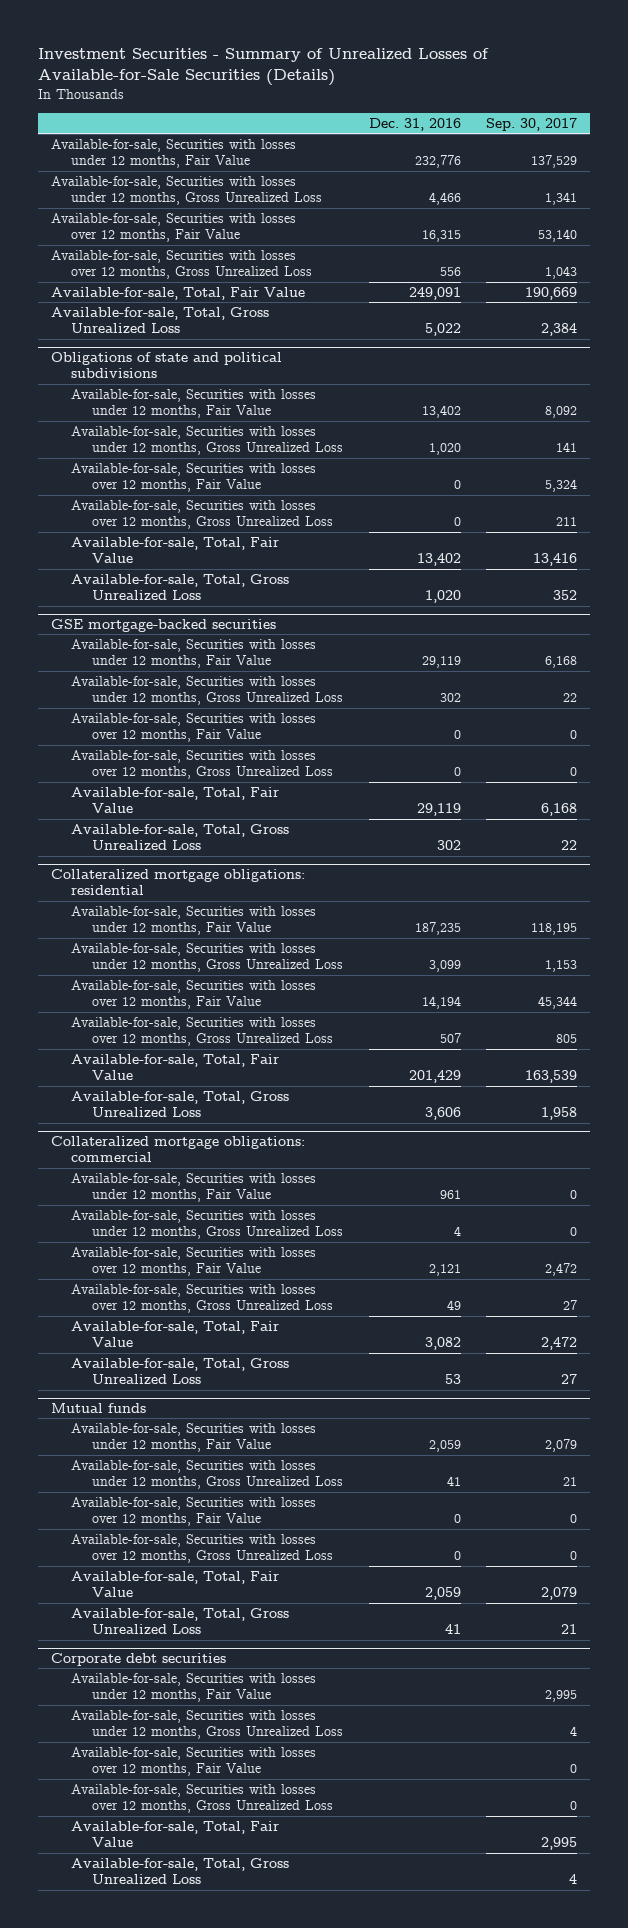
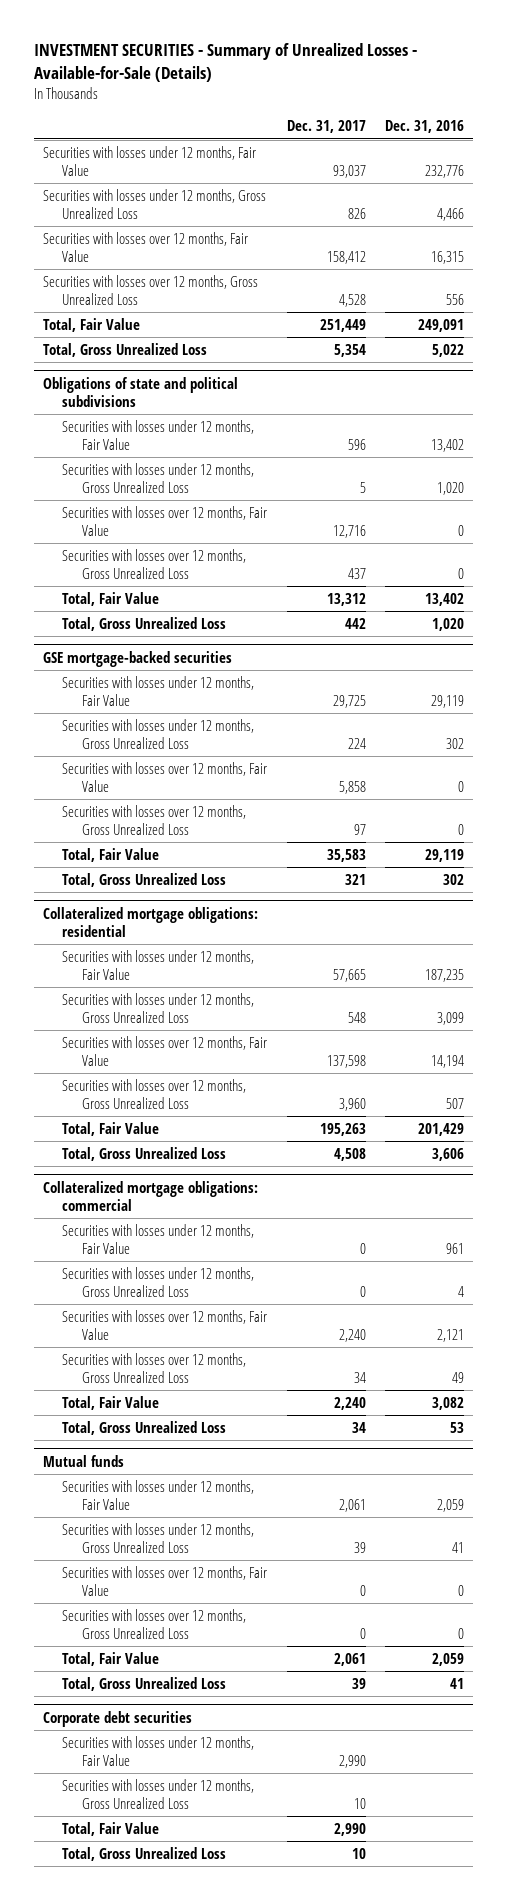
[37,48,489,87] Investment Securities - Summary of Unrealized Losses of Available-for-Sale Securities (Details) -> [33,43,417,82] INVESTMENT SECURITIES - Summary of Unrealized Losses - Available-for-Sale (Details)
[486,117,578,131] Sep. 30, 2017 -> none
none -> [286,120,366,134] Dec. 31, 2017
[50,138,296,169] Available-for-sale, Securities with losses under 12 months, Fair Value -> [43,145,257,176] Securities with losses under 12 months, Fair Value
[50,175,323,206] Available-for-sale, Securities with losses under 12 months, Gross Unrealized Loss -> [43,188,267,219] Securities with losses under 12 months, Gross Unrealized Loss
[50,212,296,243] Available-for-sale, Securities with losses over 12 months, Fair Value -> [43,231,249,262] Securities with losses over 12 months, Fair Value
[50,249,313,280] Available-for-sale, Securities with losses over 12 months, Gross Unrealized Loss -> [43,274,259,305] Securities with losses over 12 months, Gross Unrealized Loss
[50,286,305,300] Available-for-sale, Total, Fair Value -> [43,317,141,332] Total, Fair Value
[50,306,269,334] Available-for-sale, Total, Gross Unrealized Loss -> [43,342,208,357] Total, Gross Unrealized Loss
[71,388,317,419] Available-for-sale, Securities with losses under 12 months, Fair Value -> [62,419,255,450] Securities with losses under 12 months, Fair Value
[71,425,344,456] Available-for-sale, Securities with losses under 12 months, Gross Unrealized Loss -> [62,462,255,493] Securities with losses under 12 months, Gross Unrealized Loss
[71,462,317,493] Available-for-sale, Securities with losses over 12 months, Fair Value -> [62,505,268,536] Securities with losses over 12 months, Fair Value
[71,499,334,530] Available-for-sale, Securities with losses over 12 months, Gross Unrealized Loss -> [62,548,247,579] Securities with losses over 12 months, Gross Unrealized Loss
[71,536,280,564] Available-for-sale, Total, Fair Value -> [62,591,160,606] Total, Fair Value
[71,573,290,601] Available-for-sale, Total, Gross Unrealized Loss -> [62,616,227,631] Total, Gross Unrealized Loss
[71,638,317,669] Available-for-sale, Securities with losses under 12 months, Fair Value -> [62,675,255,706] Securities with losses under 12 months, Fair Value
[71,675,344,706] Available-for-sale, Securities with losses under 12 months, Gross Unrealized Loss -> [62,718,255,749] Securities with losses under 12 months, Gross Unrealized Loss
[71,712,317,743] Available-for-sale, Securities with losses over 12 months, Fair Value -> [62,761,268,792] Securities with losses over 12 months, Fair Value
[71,749,334,780] Available-for-sale, Securities with losses over 12 months, Gross Unrealized Loss -> [62,804,247,835] Securities with losses over 12 months, Gross Unrealized Loss
[71,786,280,814] Available-for-sale, Total, Fair Value -> [62,847,160,862] Total, Fair Value
[71,823,290,851] Available-for-sale, Total, Gross Unrealized Loss -> [62,872,227,887] Total, Gross Unrealized Loss
[71,905,317,936] Available-for-sale, Securities with losses under 12 months, Fair Value -> [62,949,255,980] Securities with losses under 12 months, Fair Value
[71,942,344,973] Available-for-sale, Securities with losses under 12 months, Gross Unrealized Loss -> [62,992,255,1023] Securities with losses under 12 months, Gross Unrealized Loss
[71,979,317,1010] Available-for-sale, Securities with losses over 12 months, Fair Value -> [62,1035,268,1066] Securities with losses over 12 months, Fair Value
[71,1016,334,1047] Available-for-sale, Securities with losses over 12 months, Gross Unrealized Loss -> [62,1078,247,1109] Securities with losses over 12 months, Gross Unrealized Loss
[71,1053,280,1081] Available-for-sale, Total, Fair Value -> [62,1121,160,1136] Total, Fair Value
[71,1090,290,1118] Available-for-sale, Total, Gross Unrealized Loss -> [62,1146,227,1161] Total, Gross Unrealized Loss
[71,1172,317,1203] Available-for-sale, Securities with losses under 12 months, Fair Value -> [62,1223,255,1254] Securities with losses under 12 months, Fair Value
[71,1209,344,1240] Available-for-sale, Securities with losses under 12 months, Gross Unrealized Loss -> [62,1266,255,1297] Securities with losses under 12 months, Gross Unrealized Loss
[71,1246,317,1277] Available-for-sale, Securities with losses over 12 months, Fair Value -> [62,1309,268,1340] Securities with losses over 12 months, Fair Value
[71,1283,334,1314] Available-for-sale, Securities with losses over 12 months, Gross Unrealized Loss -> [62,1352,247,1383] Securities with losses over 12 months, Gross Unrealized Loss
[71,1320,280,1348] Available-for-sale, Total, Fair Value -> [62,1395,160,1410] Total, Fair Value
[71,1357,290,1385] Available-for-sale, Total, Gross Unrealized Loss -> [62,1420,227,1435] Total, Gross Unrealized Loss
[71,1422,317,1453] Available-for-sale, Securities with losses under 12 months, Fair Value -> [62,1479,255,1510] Securities with losses under 12 months, Fair Value
[71,1459,344,1490] Available-for-sale, Securities with losses under 12 months, Gross Unrealized Loss -> [62,1522,255,1553] Securities with losses under 12 months, Gross Unrealized Loss
[71,1496,317,1527] Available-for-sale, Securities with losses over 12 months, Fair Value -> [62,1565,268,1596] Securities with losses over 12 months, Fair Value
[71,1533,334,1564] Available-for-sale, Securities with losses over 12 months, Gross Unrealized Loss -> [62,1608,247,1639] Securities with losses over 12 months, Gross Unrealized Loss
[71,1570,280,1598] Available-for-sale, Total, Fair Value -> [62,1651,160,1666] Total, Fair Value
[71,1607,290,1635] Available-for-sale, Total, Gross Unrealized Loss -> [62,1676,227,1691] Total, Gross Unrealized Loss
[71,1746,317,1777] Available-for-sale, Securities with losses over 12 months, Fair Value -> none
[71,1783,334,1814] Available-for-sale, Securities with losses over 12 months, Gross Unrealized Loss -> none
[71,1672,317,1703] Available-for-sale, Securities with losses under 12 months, Fair Value -> [62,1735,255,1766] Securities with losses under 12 months, Fair Value
[71,1709,344,1740] Available-for-sale, Securities with losses under 12 months, Gross Unrealized Loss -> [62,1778,255,1809] Securities with losses under 12 months, Gross Unrealized Loss
[71,1820,280,1848] Available-for-sale, Total, Fair Value -> [62,1821,160,1836] Total, Fair Value
[71,1857,290,1885] Available-for-sale, Total, Gross Unrealized Loss -> [62,1846,227,1861] Total, Gross Unrealized Loss

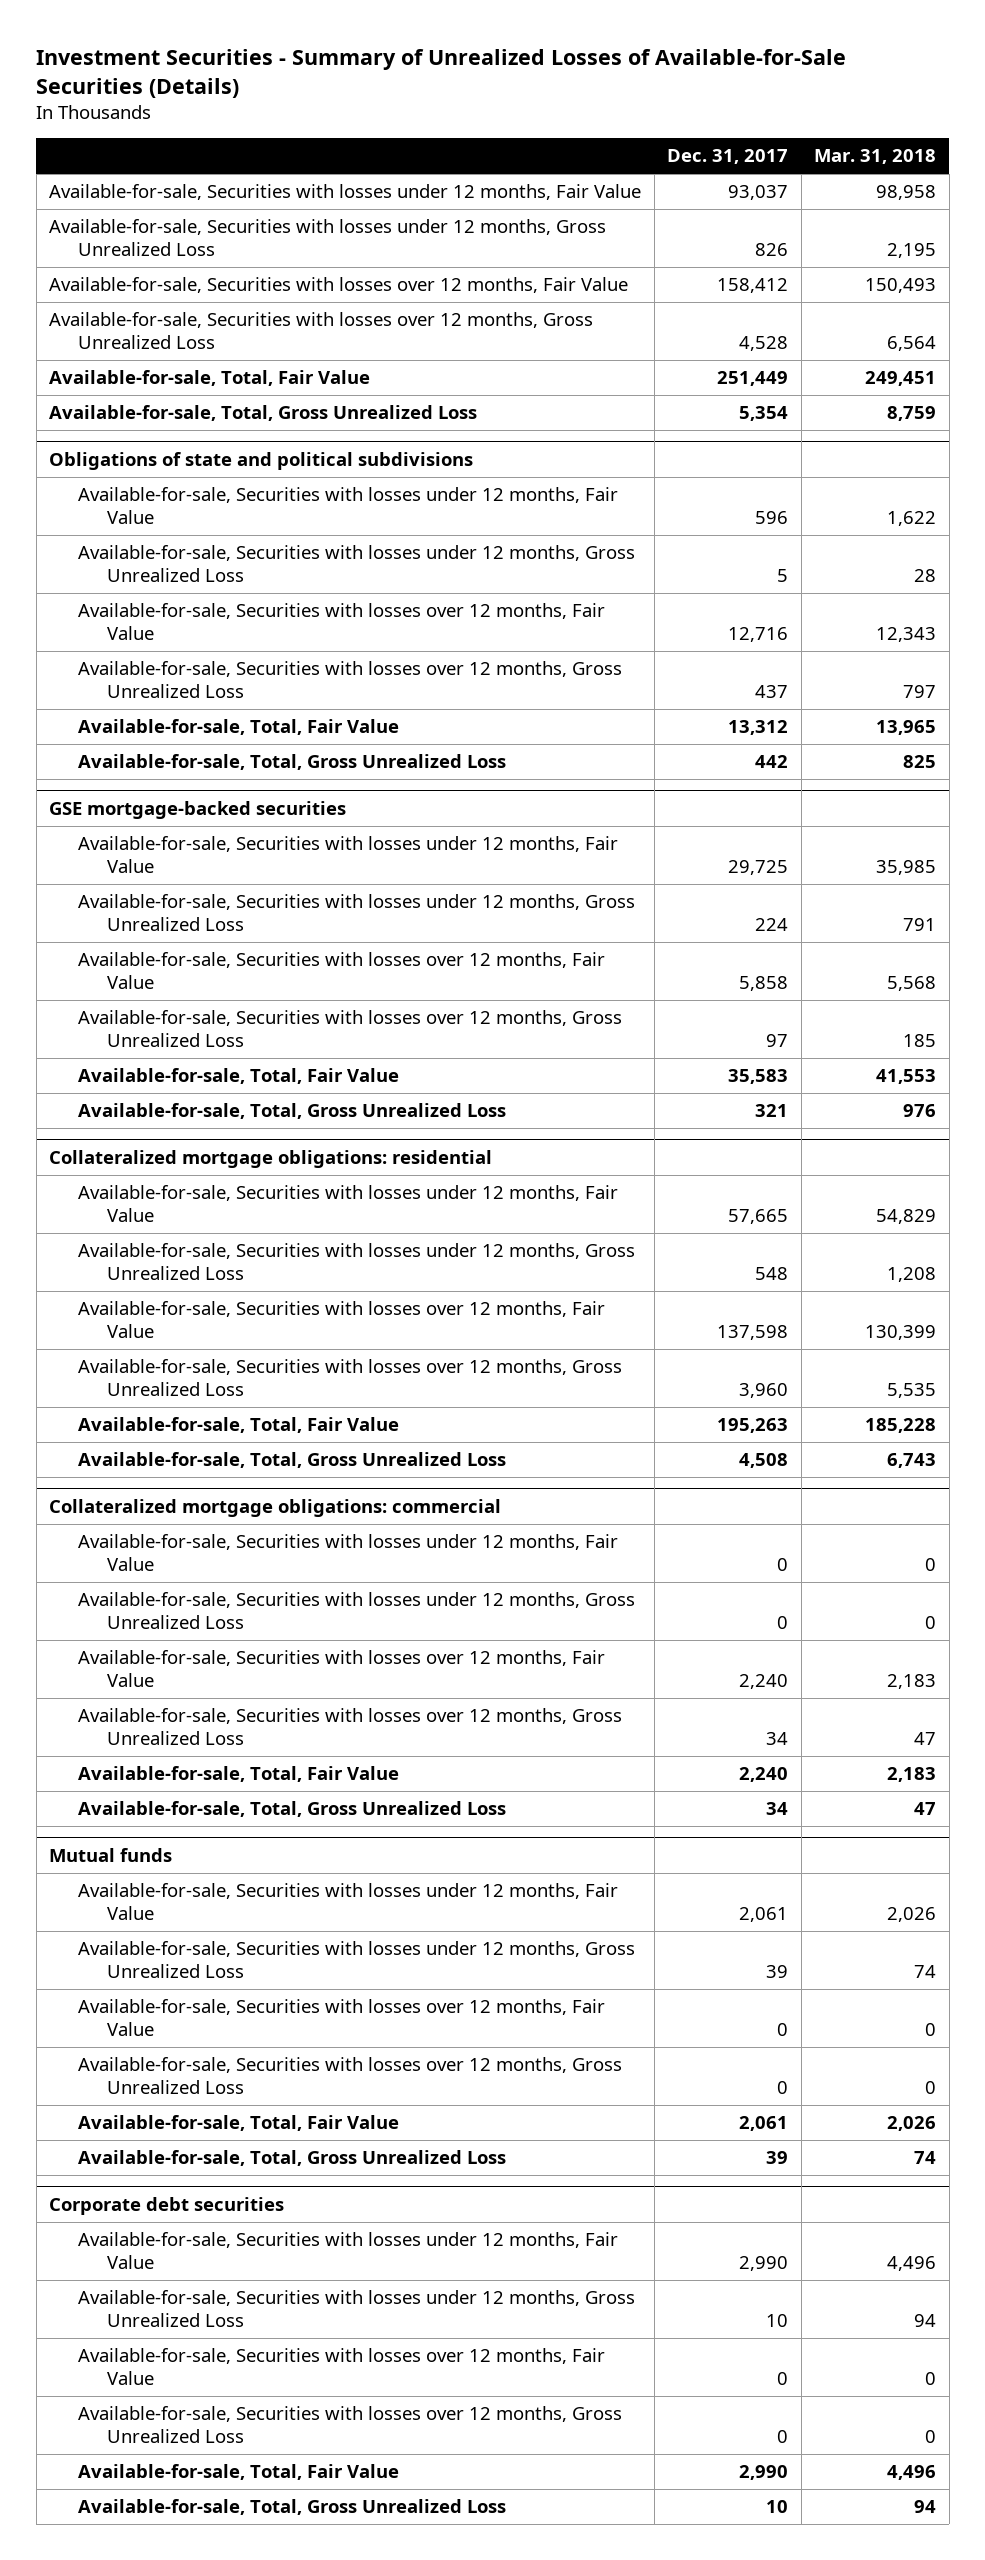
[33,43,417,82] INVESTMENT SECURITIES - Summary of Unrealized Losses - Available-for-Sale (Details) -> [36,49,847,99] Investment Securities - Summary of Unrealized Losses of Available-for-Sale Securities (Details)
[384,120,464,134] Dec. 31, 2016 -> none
none -> [814,149,937,165] Mar. 31, 2018
[43,145,257,176] Securities with losses under 12 months, Fair Value -> [49,184,642,201] Available-for-sale, Securities with losses under 12 months, Fair Value
[43,188,267,219] Securities with losses under 12 months, Gross Unrealized Loss -> [49,219,607,256] Available-for-sale, Securities with losses under 12 months, Gross Unrealized Loss
[43,231,249,262] Securities with losses over 12 months, Fair Value -> [49,277,629,294] Available-for-sale, Securities with losses over 12 months, Fair Value
[43,274,259,305] Securities with losses over 12 months, Gross Unrealized Loss -> [49,312,594,349] Available-for-sale, Securities with losses over 12 months, Gross Unrealized Loss
[43,317,141,332] Total, Fair Value -> [49,370,371,387] Available-for-sale, Total, Fair Value
[43,342,208,357] Total, Gross Unrealized Loss -> [49,405,478,422] Available-for-sale, Total, Gross Unrealized Loss
[62,419,255,450] Securities with losses under 12 months, Fair Value -> [77,487,618,524] Available-for-sale, Securities with losses under 12 months, Fair Value
[62,462,255,493] Securities with losses under 12 months, Gross Unrealized Loss -> [77,545,635,582] Available-for-sale, Securities with losses under 12 months, Gross Unrealized Loss
[62,505,268,536] Securities with losses over 12 months, Fair Value -> [77,603,605,640] Available-for-sale, Securities with losses over 12 months, Fair Value
[62,548,247,579] Securities with losses over 12 months, Gross Unrealized Loss -> [77,661,622,698] Available-for-sale, Securities with losses over 12 months, Gross Unrealized Loss
[62,591,160,606] Total, Fair Value -> [77,719,399,736] Available-for-sale, Total, Fair Value
[62,616,227,631] Total, Gross Unrealized Loss -> [77,754,506,771] Available-for-sale, Total, Gross Unrealized Loss
[62,675,255,706] Securities with losses under 12 months, Fair Value -> [77,836,618,873] Available-for-sale, Securities with losses under 12 months, Fair Value
[62,718,255,749] Securities with losses under 12 months, Gross Unrealized Loss -> [77,894,635,931] Available-for-sale, Securities with losses under 12 months, Gross Unrealized Loss
[62,761,268,792] Securities with losses over 12 months, Fair Value -> [77,952,605,989] Available-for-sale, Securities with losses over 12 months, Fair Value
[62,804,247,835] Securities with losses over 12 months, Gross Unrealized Loss -> [77,1010,622,1047] Available-for-sale, Securities with losses over 12 months, Gross Unrealized Loss
[62,847,160,862] Total, Fair Value -> [77,1068,399,1085] Available-for-sale, Total, Fair Value
[62,872,227,887] Total, Gross Unrealized Loss -> [77,1103,506,1120] Available-for-sale, Total, Gross Unrealized Loss
[62,949,255,980] Securities with losses under 12 months, Fair Value -> [77,1185,618,1222] Available-for-sale, Securities with losses under 12 months, Fair Value
[62,992,255,1023] Securities with losses under 12 months, Gross Unrealized Loss -> [77,1243,635,1280] Available-for-sale, Securities with losses under 12 months, Gross Unrealized Loss
[62,1035,268,1066] Securities with losses over 12 months, Fair Value -> [77,1301,605,1338] Available-for-sale, Securities with losses over 12 months, Fair Value
[62,1078,247,1109] Securities with losses over 12 months, Gross Unrealized Loss -> [77,1359,622,1396] Available-for-sale, Securities with losses over 12 months, Gross Unrealized Loss
[62,1121,160,1136] Total, Fair Value -> [77,1417,399,1434] Available-for-sale, Total, Fair Value
[62,1146,227,1161] Total, Gross Unrealized Loss -> [77,1452,506,1469] Available-for-sale, Total, Gross Unrealized Loss
[62,1223,255,1254] Securities with losses under 12 months, Fair Value -> [77,1534,618,1571] Available-for-sale, Securities with losses under 12 months, Fair Value
[62,1266,255,1297] Securities with losses under 12 months, Gross Unrealized Loss -> [77,1592,635,1629] Available-for-sale, Securities with losses under 12 months, Gross Unrealized Loss
[62,1309,268,1340] Securities with losses over 12 months, Fair Value -> [77,1650,605,1687] Available-for-sale, Securities with losses over 12 months, Fair Value
[62,1352,247,1383] Securities with losses over 12 months, Gross Unrealized Loss -> [77,1708,622,1745] Available-for-sale, Securities with losses over 12 months, Gross Unrealized Loss
[62,1395,160,1410] Total, Fair Value -> [77,1766,399,1783] Available-for-sale, Total, Fair Value
[62,1420,227,1435] Total, Gross Unrealized Loss -> [77,1801,506,1818] Available-for-sale, Total, Gross Unrealized Loss
[62,1479,255,1510] Securities with losses under 12 months, Fair Value -> [77,1883,618,1920] Available-for-sale, Securities with losses under 12 months, Fair Value
[62,1522,255,1553] Securities with losses under 12 months, Gross Unrealized Loss -> [77,1941,635,1978] Available-for-sale, Securities with losses under 12 months, Gross Unrealized Loss
[62,1565,268,1596] Securities with losses over 12 months, Fair Value -> [77,1999,605,2036] Available-for-sale, Securities with losses over 12 months, Fair Value
[62,1608,247,1639] Securities with losses over 12 months, Gross Unrealized Loss -> [77,2057,622,2094] Available-for-sale, Securities with losses over 12 months, Gross Unrealized Loss
[62,1651,160,1666] Total, Fair Value -> [77,2115,399,2132] Available-for-sale, Total, Fair Value
[62,1676,227,1691] Total, Gross Unrealized Loss -> [77,2150,506,2167] Available-for-sale, Total, Gross Unrealized Loss
[62,1735,255,1766] Securities with losses under 12 months, Fair Value -> [77,2232,618,2269] Available-for-sale, Securities with losses under 12 months, Fair Value
[62,1778,255,1809] Securities with losses under 12 months, Gross Unrealized Loss -> [77,2290,635,2327] Available-for-sale, Securities with losses under 12 months, Gross Unrealized Loss
none -> [77,2348,605,2385] Available-for-sale, Securities with losses over 12 months, Fair Value
none -> [77,2406,622,2443] Available-for-sale, Securities with losses over 12 months, Gross Unrealized Loss
[62,1821,160,1836] Total, Fair Value -> [77,2464,399,2481] Available-for-sale, Total, Fair Value
[62,1846,227,1861] Total, Gross Unrealized Loss -> [77,2499,506,2516] Available-for-sale, Total, Gross Unrealized Loss

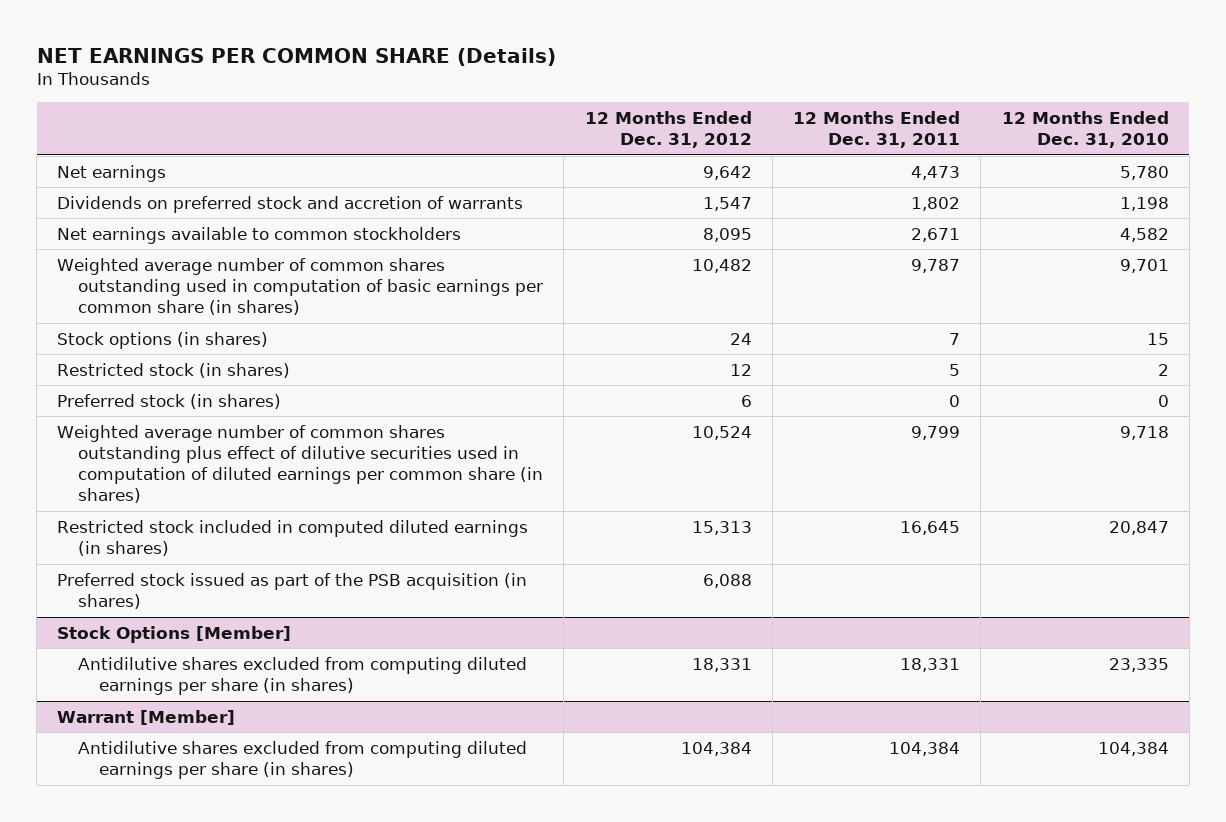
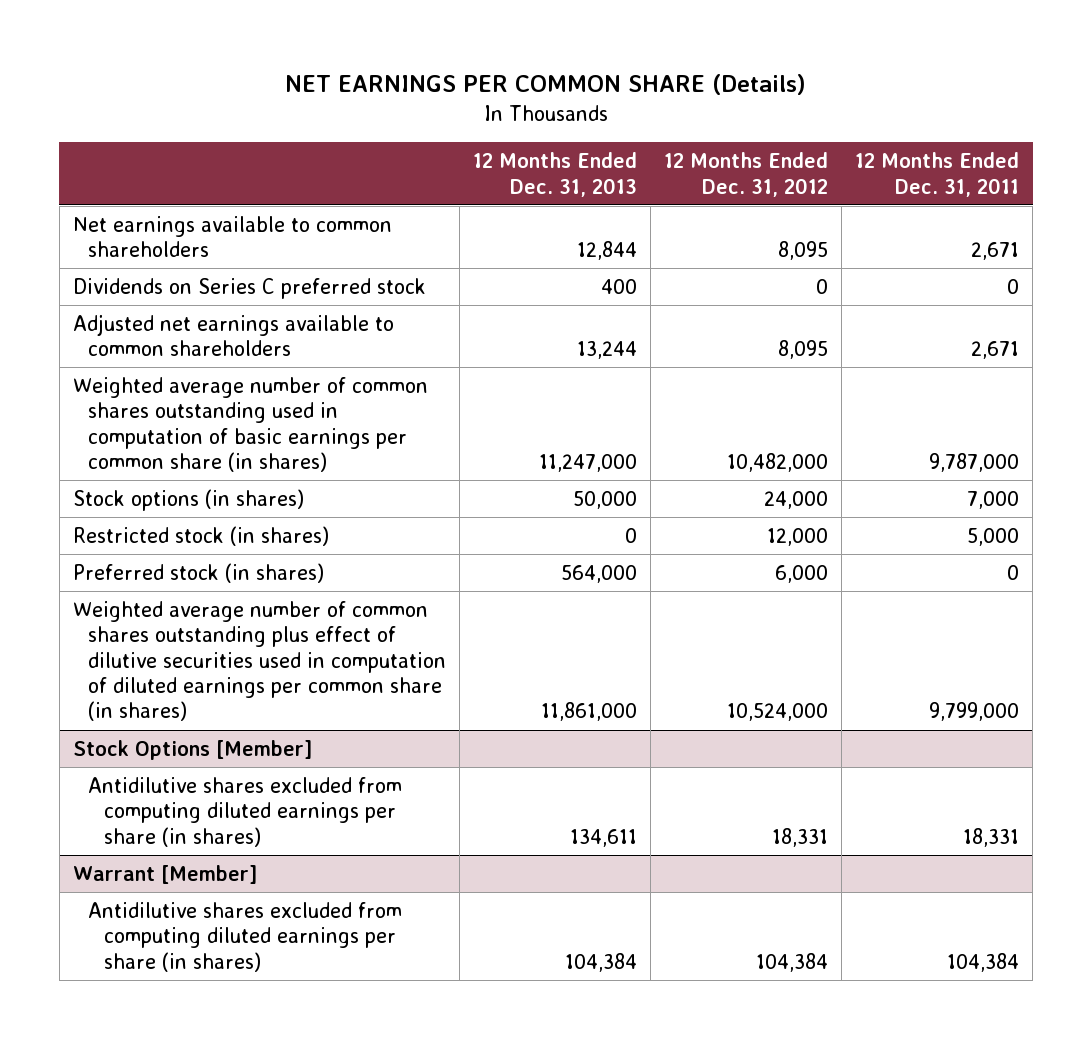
[1001,111,1169,149] 12 Months Ended Dec. 31, 2010 -> none
none -> [473,152,638,197] 12 Months Ended Dec. 31, 2013
[57,164,167,182] Net earnings -> none
[57,195,524,213] Dividends on preferred stock and accretion of warrants -> none
[57,519,529,556] Restricted stock included in computed diluted earnings (in shares) -> none
[57,572,528,609] Preferred stock issued as part of the PSB acquisition (in shares) -> none
[57,226,462,244] Net earnings available to common stockholders -> [72,215,392,258] Net earnings available to common shareholders
none -> [72,277,426,299] Dividends on Series C preferred stock
none -> [72,313,394,357] Adjusted net earnings available to common shareholders
[691,258,752,273] 10,482 -> [727,452,829,472] 10,482,000
[911,258,961,273] 9,787 -> [929,452,1020,472] 9,787,000
[729,332,752,345] 24 -> [764,490,829,509] 24,000
[949,332,961,345] 7 -> [967,490,1020,509] 7,000
[729,363,752,376] 12 -> [767,527,829,546] 12,000
[949,363,961,376] 5 -> [967,527,1020,546] 5,000
[740,394,752,407] 6 -> [775,564,829,583] 6,000
[691,425,752,440] 10,524 -> [727,703,829,722] 10,524,000
[911,425,961,440] 9,799 -> [929,702,1020,722] 9,799,000

